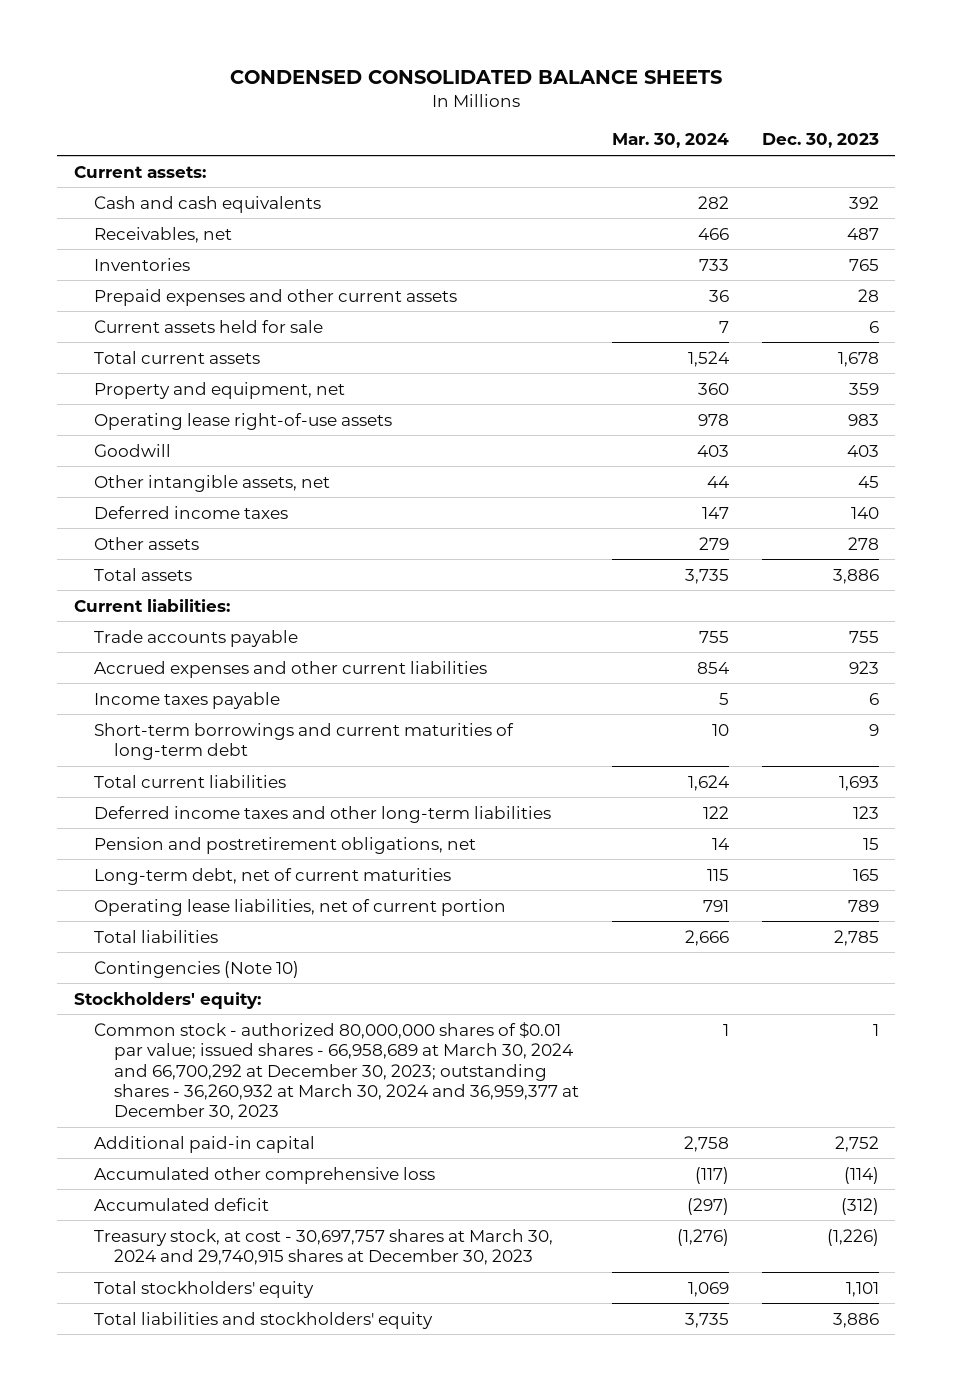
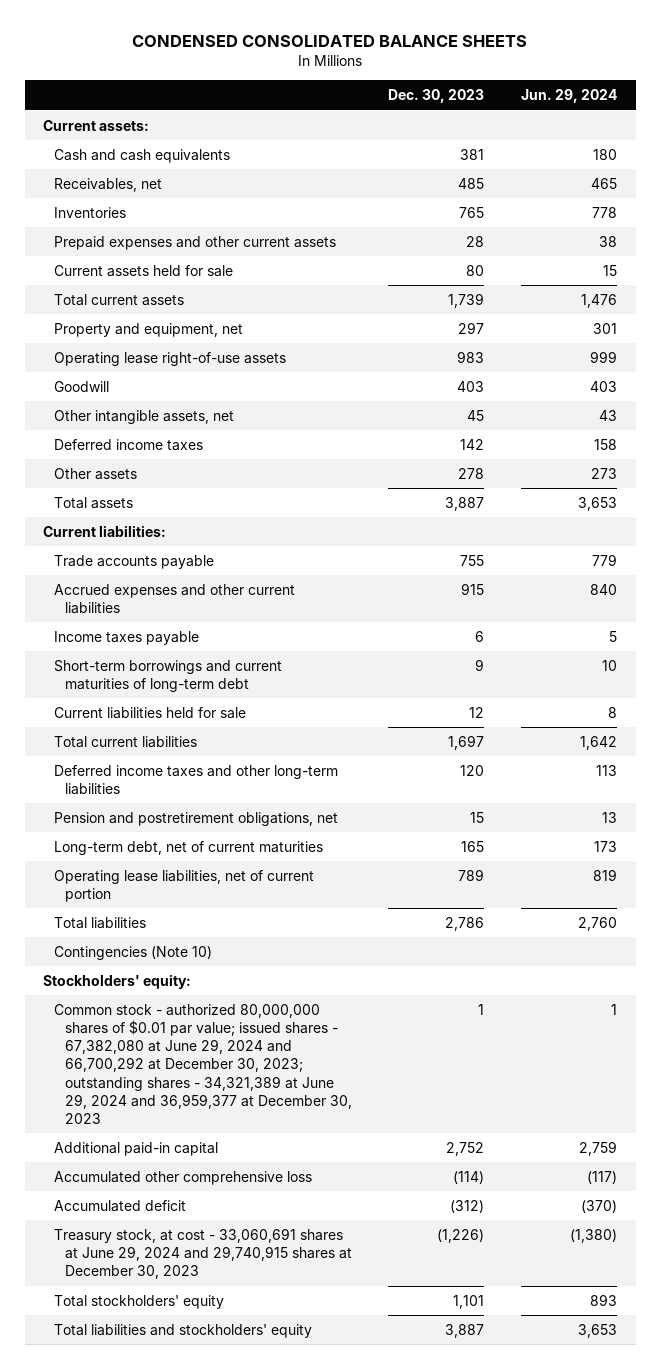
[611,133,729,149] Mar. 30, 2024 -> none
none -> [521,89,618,104] Jun. 29, 2024
[848,195,879,209] 392 -> [460,148,485,160] 381
[846,227,879,240] 487 -> [458,177,485,189] 485
[868,320,879,333] 6 -> [466,264,485,276] 80
[837,351,879,367] 1,678 -> [448,292,485,308] 1,739
[848,382,879,395] 359 -> [458,321,485,334] 297
[850,506,879,519] 140 -> [460,438,485,450] 142
[832,568,879,584] 3,886 -> [445,496,485,511] 3,887
[848,660,879,674] 923 -> [461,582,485,595] 915
none -> [54,706,247,719] Current liabilities held for sale
[838,775,879,791] 1,693 -> [448,734,485,750] 1,697
[852,805,879,819] 123 -> [460,764,485,776] 120
[833,929,879,946] 2,785 -> [445,916,485,931] 2,786
[93,1021,579,1121] Common stock - authorized 80,000,000 shares of $0.01 par value; issued shares - 66,958,689 at March 30, 2024 and 66,700,292 at December 30, 2023; outstanding shares - 36,260,932 at March 30, 2024 and 36,959,377 at December 30, 2023 -> [54,1003,352,1125] Common stock - authorized 80,000,000 shares of $0.01 par value; issued shares - 67,382,080 at June 29, 2024 and 66,700,292 at December 30, 2023; outstanding shares - 34,321,389 at June 29, 2024 and 36,959,377 at December 30, 2023
[93,1228,553,1266] Treasury stock, at cost - 30,697,757 shares at March 30, 2024 and 29,740,915 shares at December 30, 2023 -> [54,1227,352,1280] Treasury stock, at cost - 33,060,691 shares at June 29, 2024 and 29,740,915 shares at December 30, 2023
[832,1312,879,1328] 3,886 -> [445,1323,485,1338] 3,887

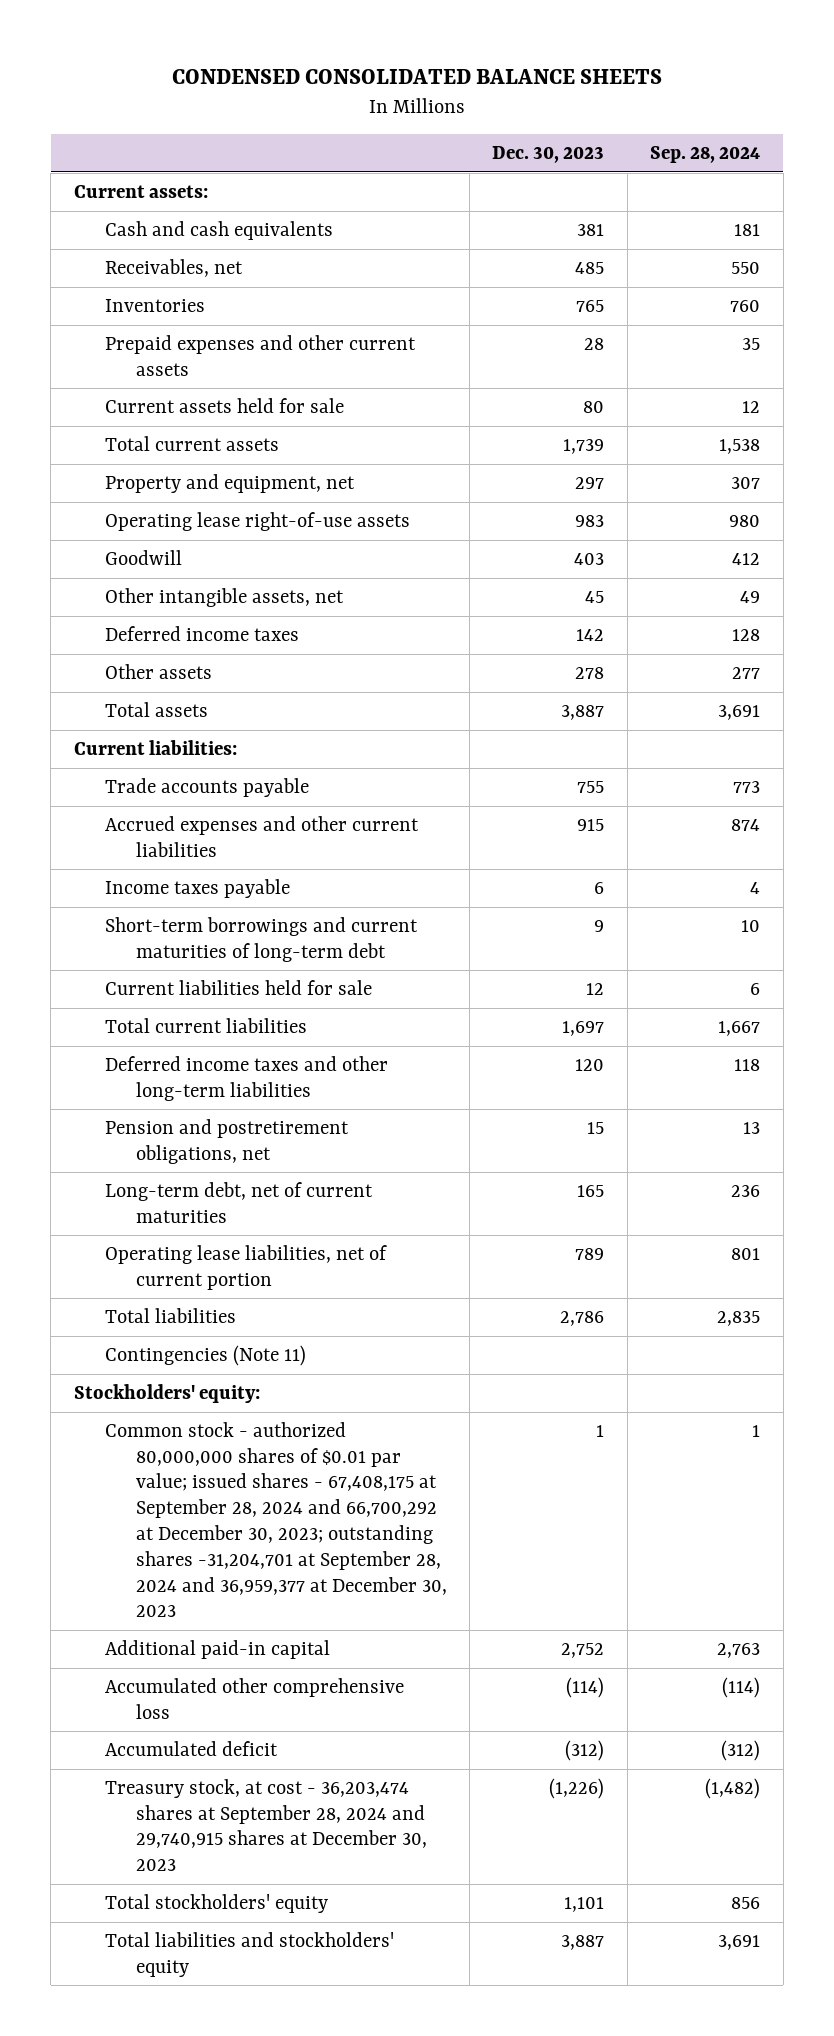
[521,89,618,104] Jun. 29, 2024 -> none
none -> [650,146,761,164] Sep. 28, 2024
[54,945,213,960] Contingencies (Note 10) -> [104,1344,306,1366] Contingencies (Note 11)
[54,1003,352,1125] Common stock - authorized 80,000,000 shares of $0.01 par value; issued shares - 67,382,080 at June 29, 2024 and 66,700,292 at December 30, 2023; outstanding shares - 34,321,389 at June 29, 2024 and 36,959,377 at December 30, 2023 -> [104,1421,447,1618] Common stock - authorized 80,000,000 shares of $0.01 par value; issued shares - 67,408,175 at September 28, 2024 and 66,700,292 at December 30, 2023; outstanding shares -31,204,701 at September 28, 2024 and 36,959,377 at December 30, 2023
[54,1227,352,1280] Treasury stock, at cost - 33,060,691 shares at June 29, 2024 and 29,740,915 shares at December 30, 2023 -> [104,1778,427,1872] Treasury stock, at cost - 36,203,474 shares at September 28, 2024 and 29,740,915 shares at December 30, 2023

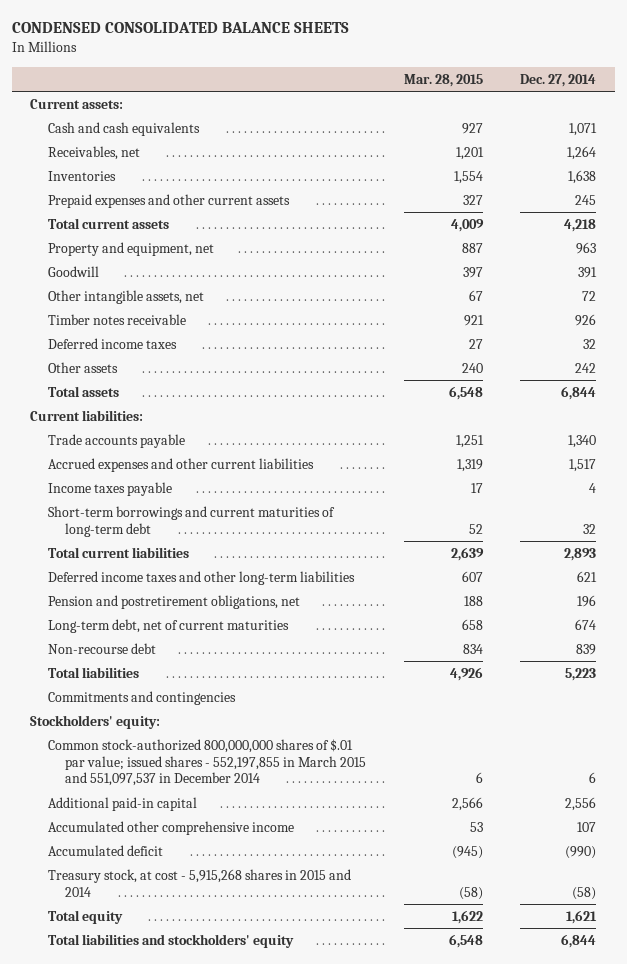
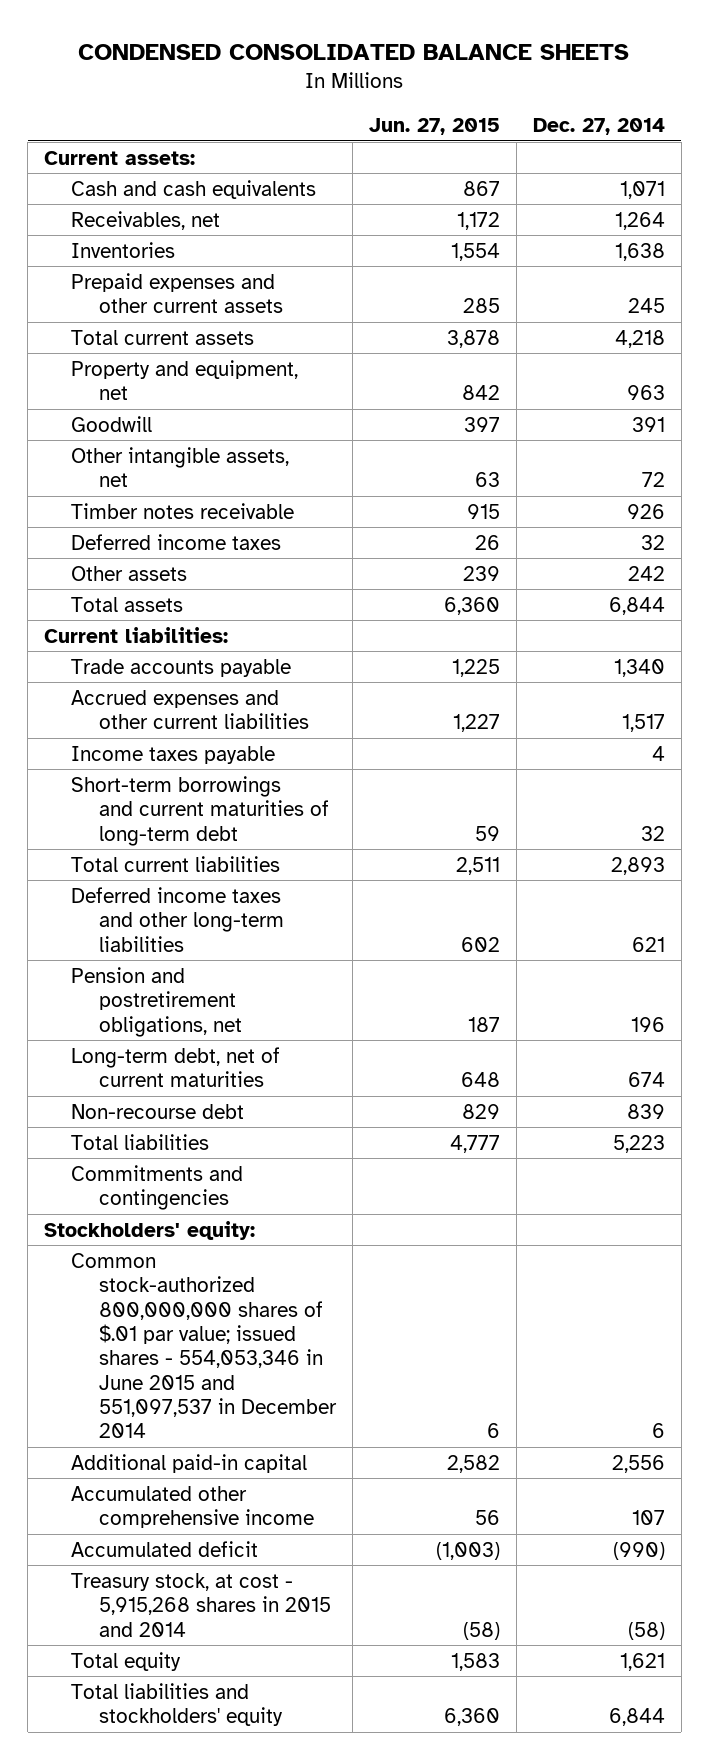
[403,73,483,87] Mar. 28, 2015 -> none
none -> [368,118,500,136] Jun. 27, 2015
[47,739,367,787] Common stock-authorized 800,000,000 shares of $.01 par value; issued shares - 552,197,855 in March 2015 and 551,097,537 in December 2014 -> [71,1252,337,1439] Common stock-authorized 800,000,000 shares of $.01 par value; issued shares - 554,053,346 in June 2015 and 551,097,537 in December 2014

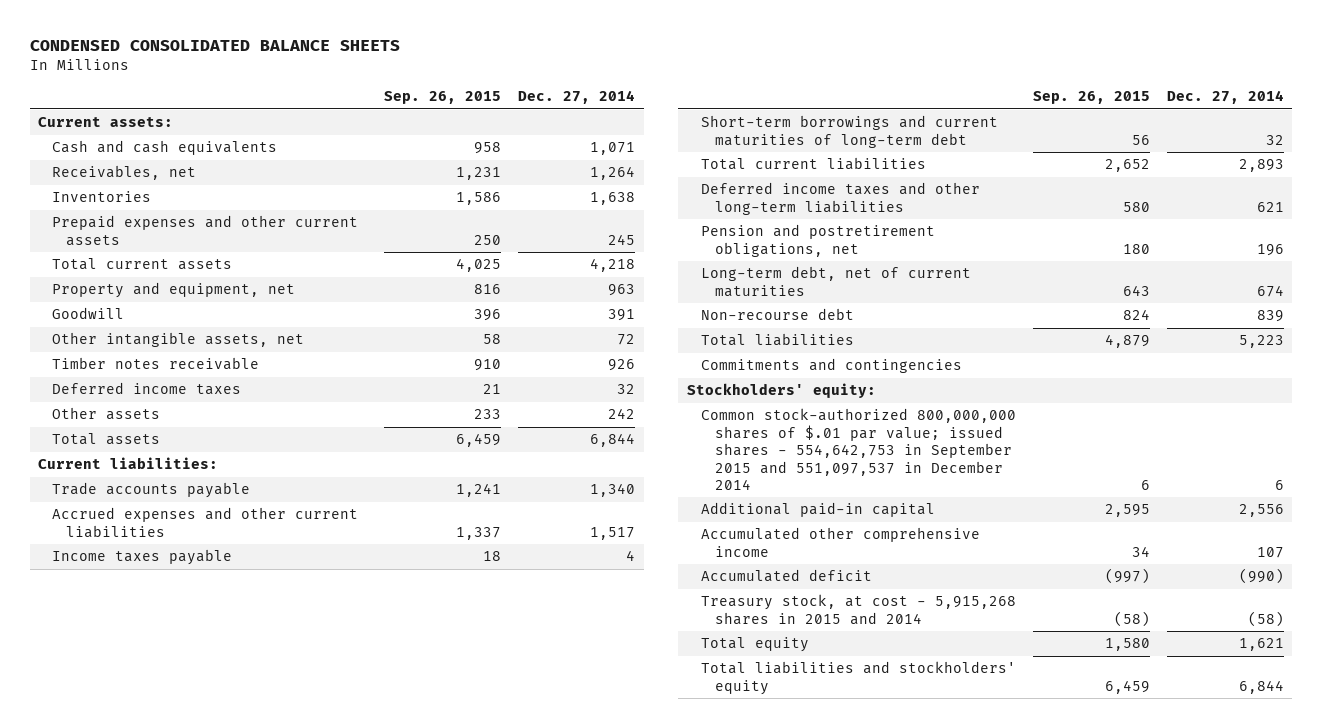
[368,118,500,136] Jun. 27, 2015 -> none
none -> [384,91,502,105] Sep. 26, 2015
[71,1252,337,1439] Common stock-authorized 800,000,000 shares of $.01 par value; issued shares - 554,053,346 in June 2015 and 551,097,537 in December 2014 -> [701,408,1017,490] Common stock-authorized 800,000,000 shares of $.01 par value; issued shares - 554,642,753 in September 2015 and 551,097,537 in December 2014

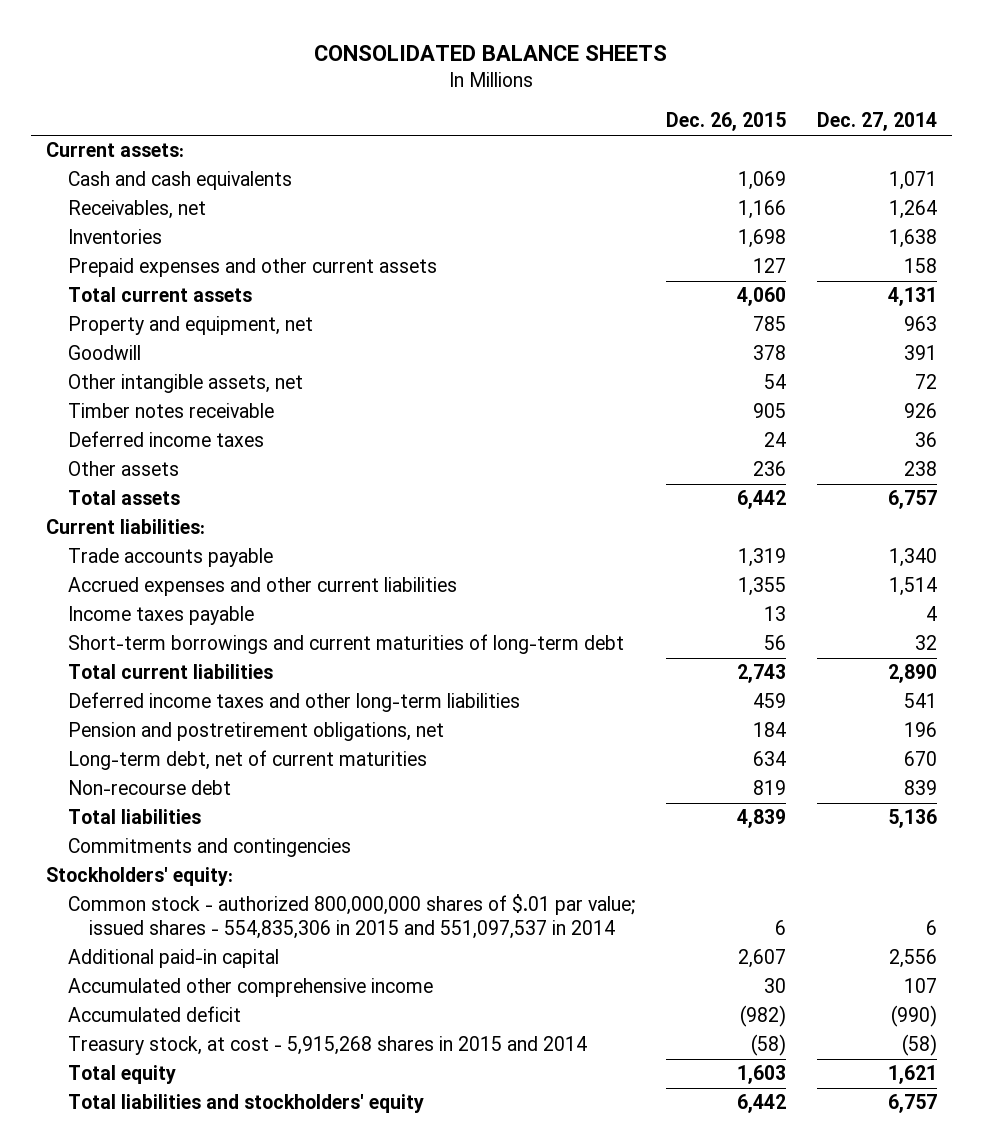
[29,40,400,52] CONDENSED CONSOLIDATED BALANCE SHEETS -> [314,44,668,61] CONSOLIDATED BALANCE SHEETS
[384,91,502,105] Sep. 26, 2015 -> none
none -> [665,112,786,132] Dec. 26, 2015
[608,233,636,245] 245 -> [903,258,937,274] 158
[590,258,636,273] 4,218 -> [887,287,937,307] 4,131
[617,384,636,395] 32 -> [914,432,937,448] 36
[608,408,636,420] 242 -> [903,461,937,477] 238
[590,433,636,448] 6,844 -> [887,490,937,510] 6,757
[590,526,636,540] 1,517 -> [888,577,937,597] 1,514
[1238,159,1284,173] 2,893 -> [887,664,937,684] 2,890
[1256,201,1284,212] 621 -> [903,693,937,709] 541
[1256,284,1284,297] 674 -> [903,751,937,767] 670
[1238,335,1284,349] 5,223 -> [887,809,937,829] 5,136
[701,408,1017,490] Common stock-authorized 800,000,000 shares of $.01 par value; issued shares - 554,642,753 in September 2015 and 551,097,537 in December 2014 -> [67,894,635,940] Common stock - authorized 800,000,000 shares of $.01 par value; issued shares - 554,835,306 in 2015 and 551,097,537 in 2014
[1238,679,1284,694] 6,844 -> [887,1094,937,1114] 6,757

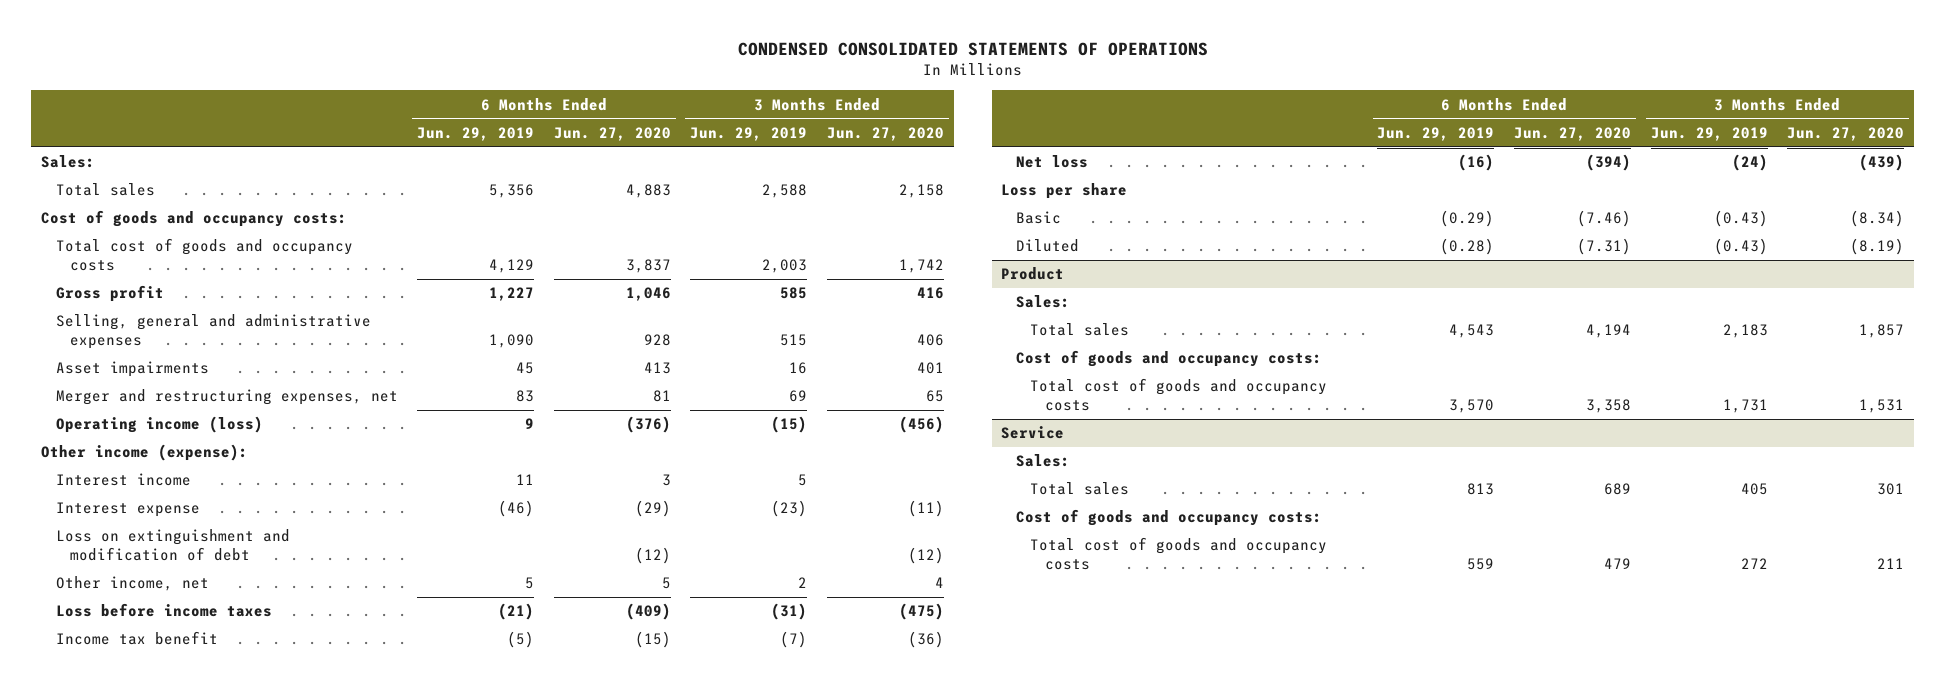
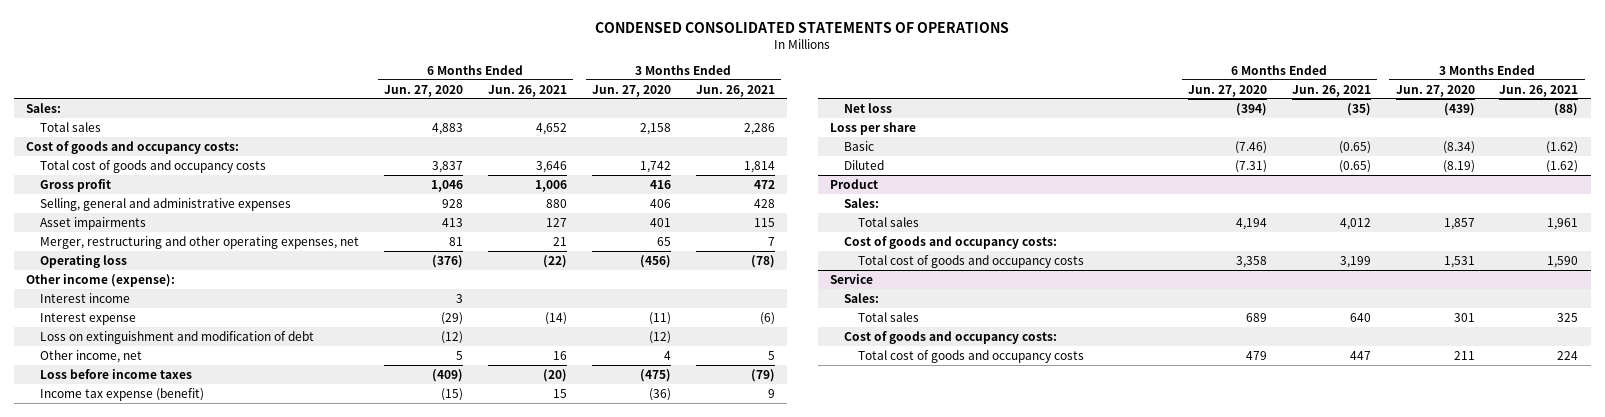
[417,127,535,142] Jun. 29, 2019 -> none
[690,127,808,142] Jun. 29, 2019 -> none
none -> [487,84,567,97] Jun. 26, 2021
none -> [695,84,775,97] Jun. 26, 2021
[55,389,398,406] Merger and restructuring expenses, net -> [40,235,360,249] Merger, restructuring and other operating expenses, net
[55,416,263,434] Operating income (loss) -> [40,254,128,268] Operating loss
[55,631,218,646] Income tax benefit -> [40,387,205,401] Income tax expense (benefit)

